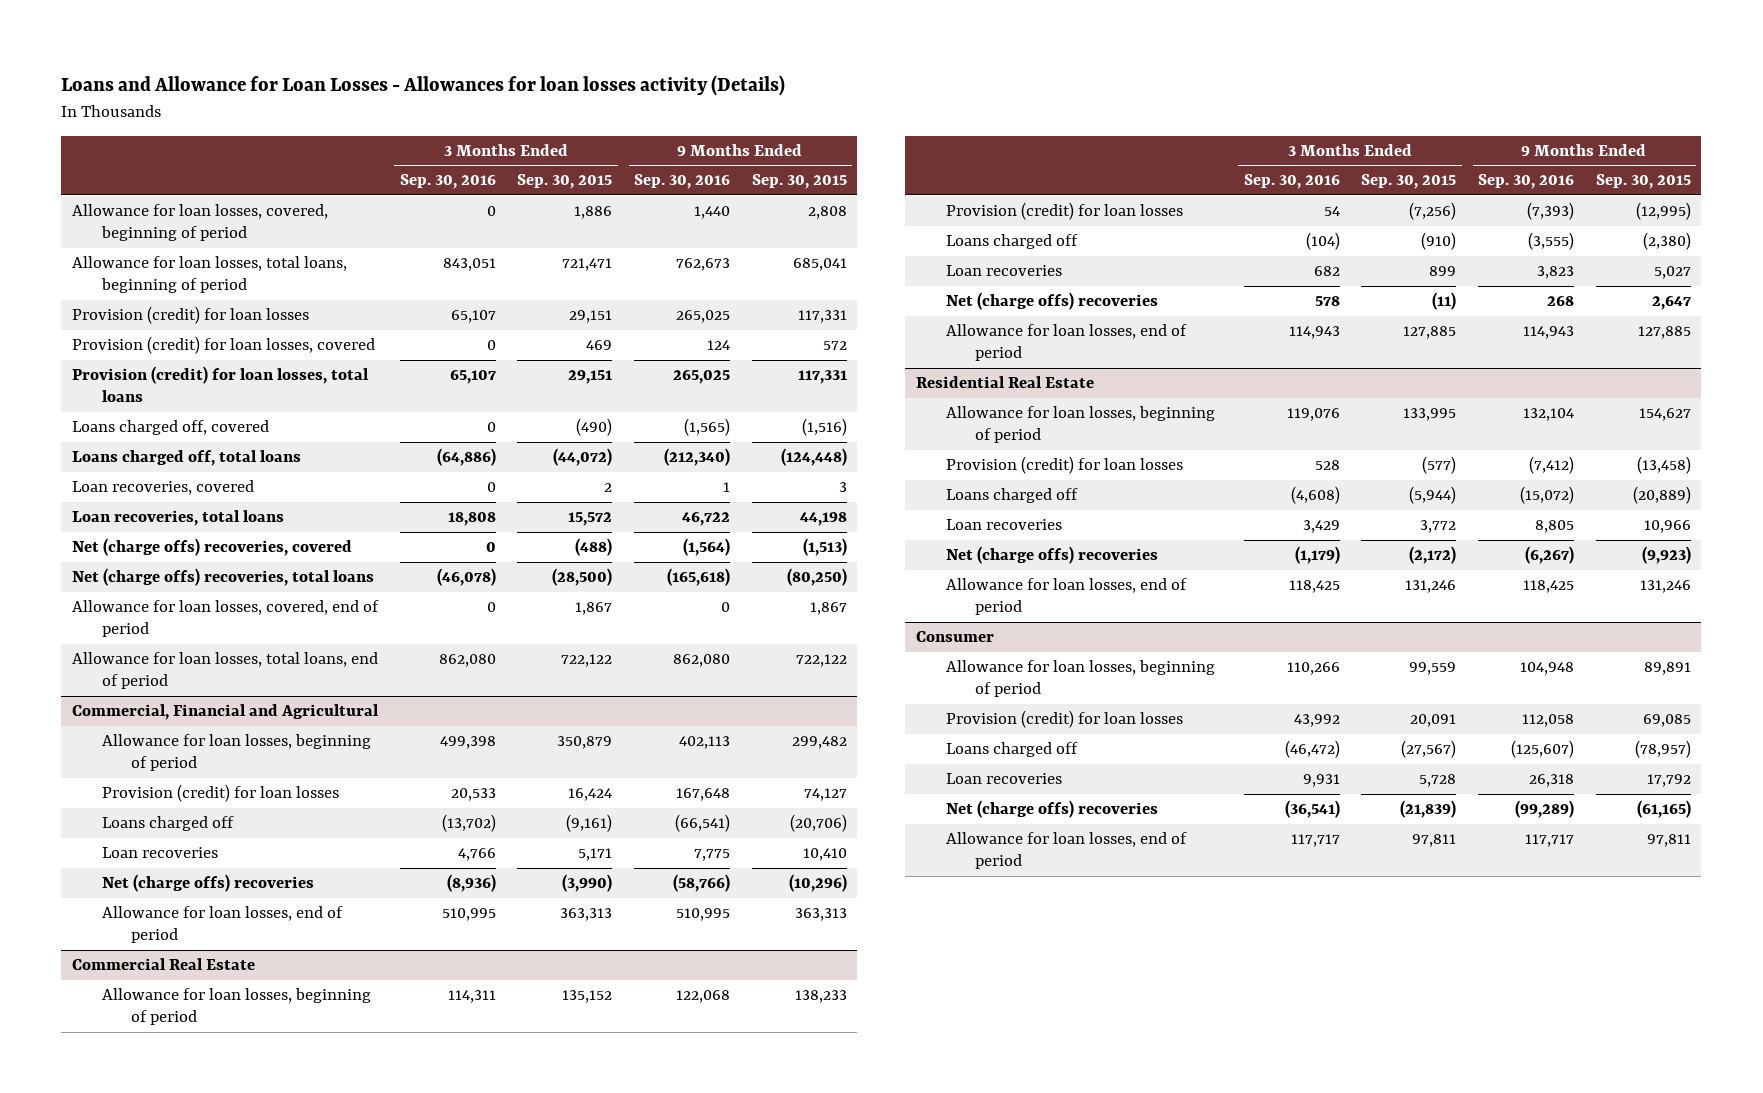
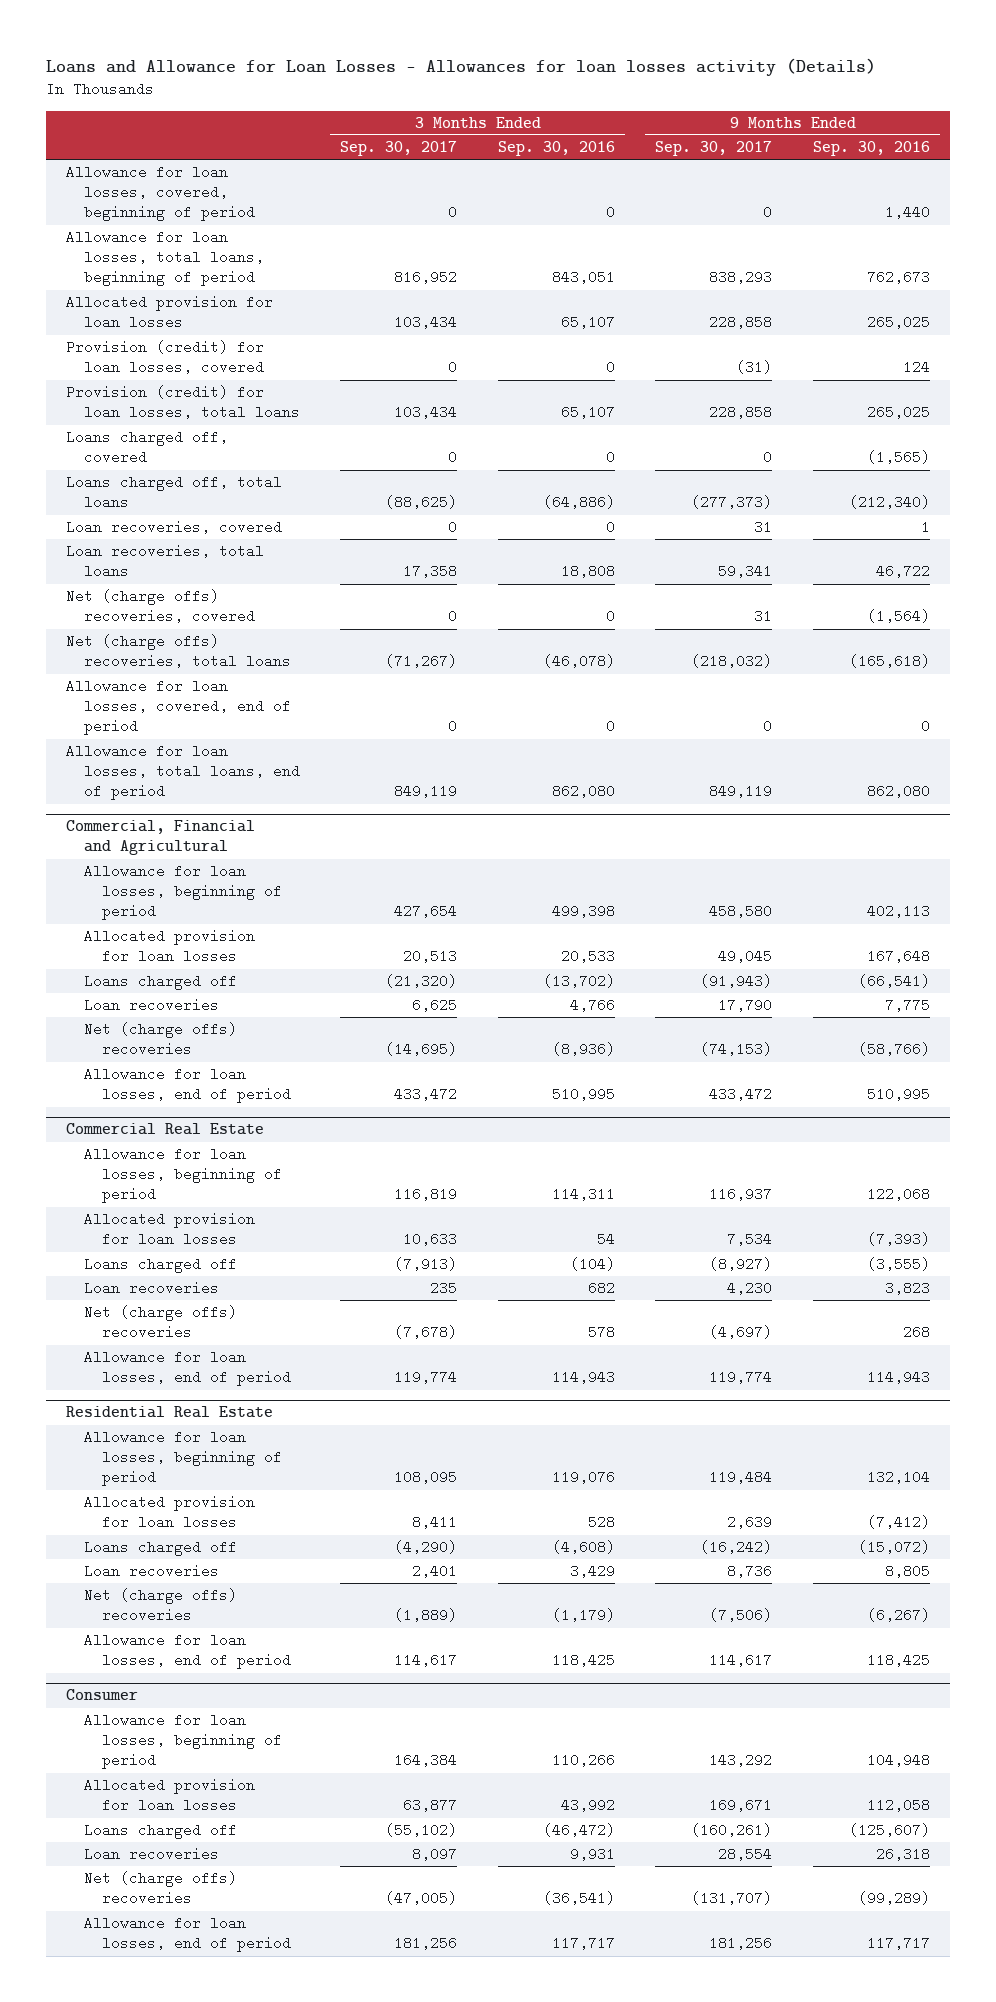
[517,174,613,190] Sep. 30, 2015 -> none
[751,174,847,190] Sep. 30, 2015 -> none
none -> [340,141,458,157] Sep. 30, 2017
none -> [655,141,773,157] Sep. 30, 2017
[72,306,310,325] Provision (credit) for loan losses -> [66,295,274,330] Allocated provision for loan losses
[101,784,339,803] Provision (credit) for loan losses -> [84,929,256,964] Allocated provision for loan losses
[945,202,1183,221] Provision (credit) for loan losses -> [84,1212,256,1247] Allocated provision for loan losses
[945,456,1183,475] Provision (credit) for loan losses -> [84,1495,256,1530] Allocated provision for loan losses
[945,710,1183,729] Provision (credit) for loan losses -> [84,1778,256,1813] Allocated provision for loan losses

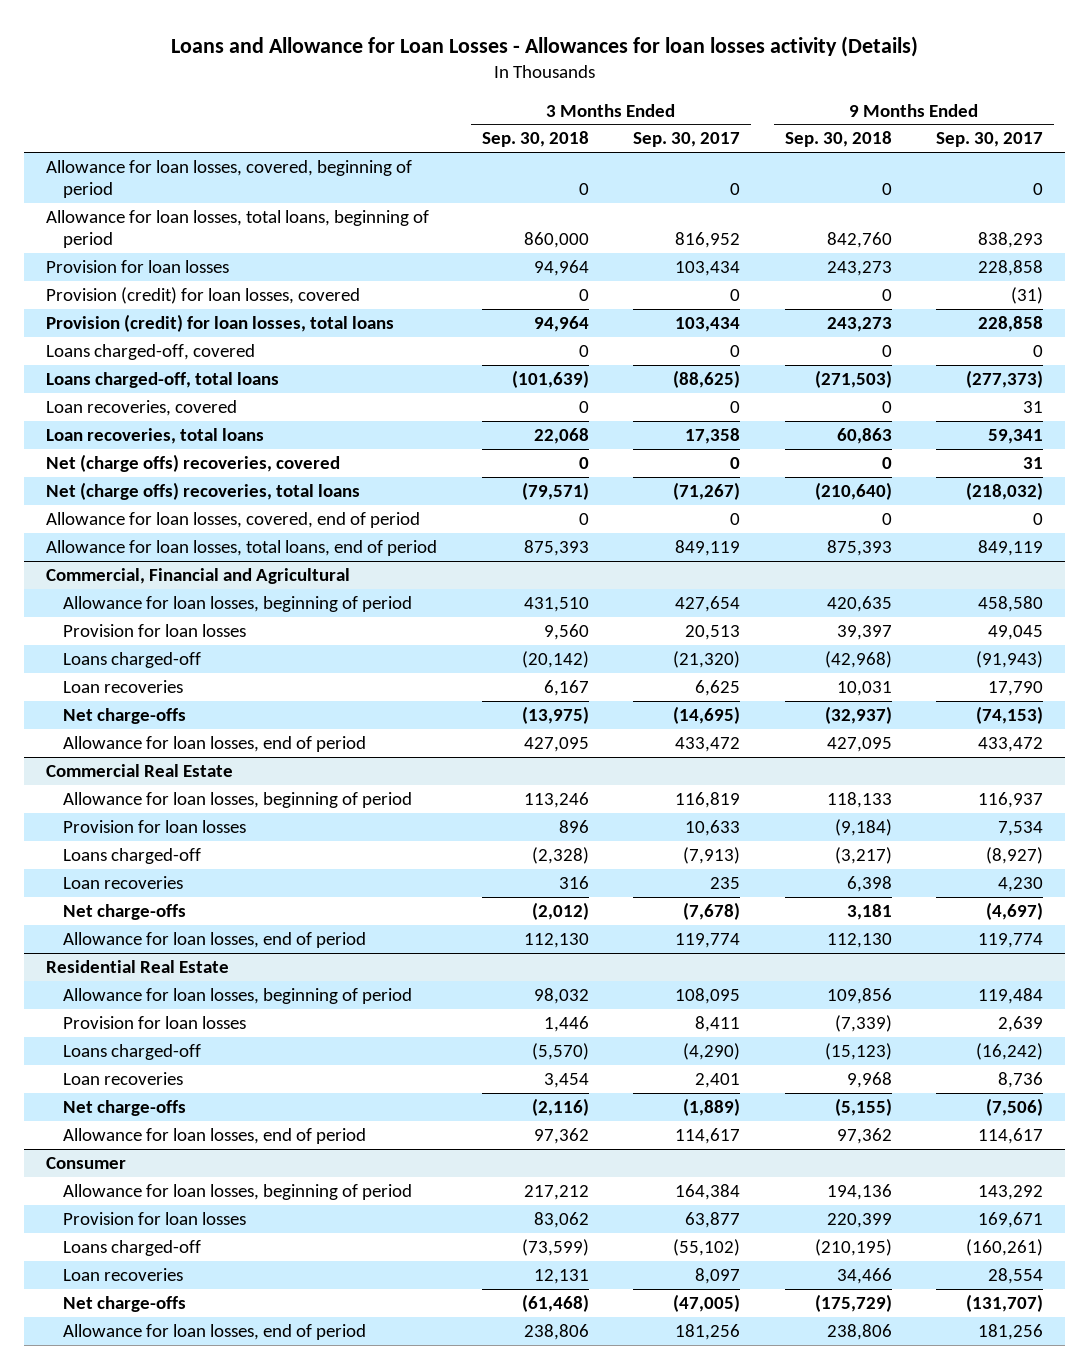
[497,141,615,157] Sep. 30, 2016 -> none
[812,141,930,157] Sep. 30, 2016 -> none
none -> [481,131,589,148] Sep. 30, 2018
none -> [784,131,892,148] Sep. 30, 2018
[66,295,274,330] Allocated provision for loan losses -> [46,259,230,273] Provision for loan losses
[66,430,229,465] Loans charged off, covered -> [46,343,256,360] Loans charged-off, covered
[66,475,283,510] Loans charged off, total loans -> [46,371,280,388] Loans charged-off, total loans
[84,929,256,964] Allocated provision for loan losses -> [62,623,246,637] Provision for loan losses
[84,974,238,991] Loans charged off -> [62,651,201,668] Loans charged-off
[84,1022,238,1057] Net (charge offs) recoveries -> [62,707,186,724] Net charge-offs
[84,1212,256,1247] Allocated provision for loan losses -> [62,819,246,833] Provision for loan losses
[84,1257,238,1274] Loans charged off -> [62,847,201,864] Loans charged-off
[84,1305,238,1340] Net (charge offs) recoveries -> [62,903,186,920] Net charge-offs
[84,1495,256,1530] Allocated provision for loan losses -> [62,1015,246,1029] Provision for loan losses
[84,1540,238,1557] Loans charged off -> [62,1043,201,1060] Loans charged-off
[84,1588,238,1623] Net (charge offs) recoveries -> [62,1099,186,1116] Net charge-offs
[84,1778,256,1813] Allocated provision for loan losses -> [62,1211,246,1225] Provision for loan losses
[84,1823,238,1840] Loans charged off -> [62,1239,201,1256] Loans charged-off
[84,1871,238,1906] Net (charge offs) recoveries -> [62,1295,186,1312] Net charge-offs

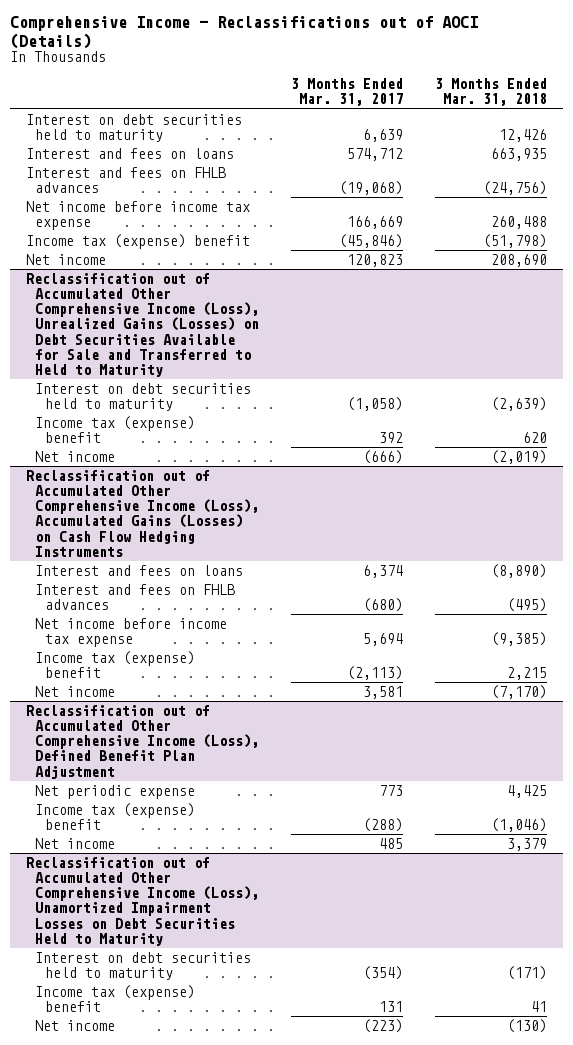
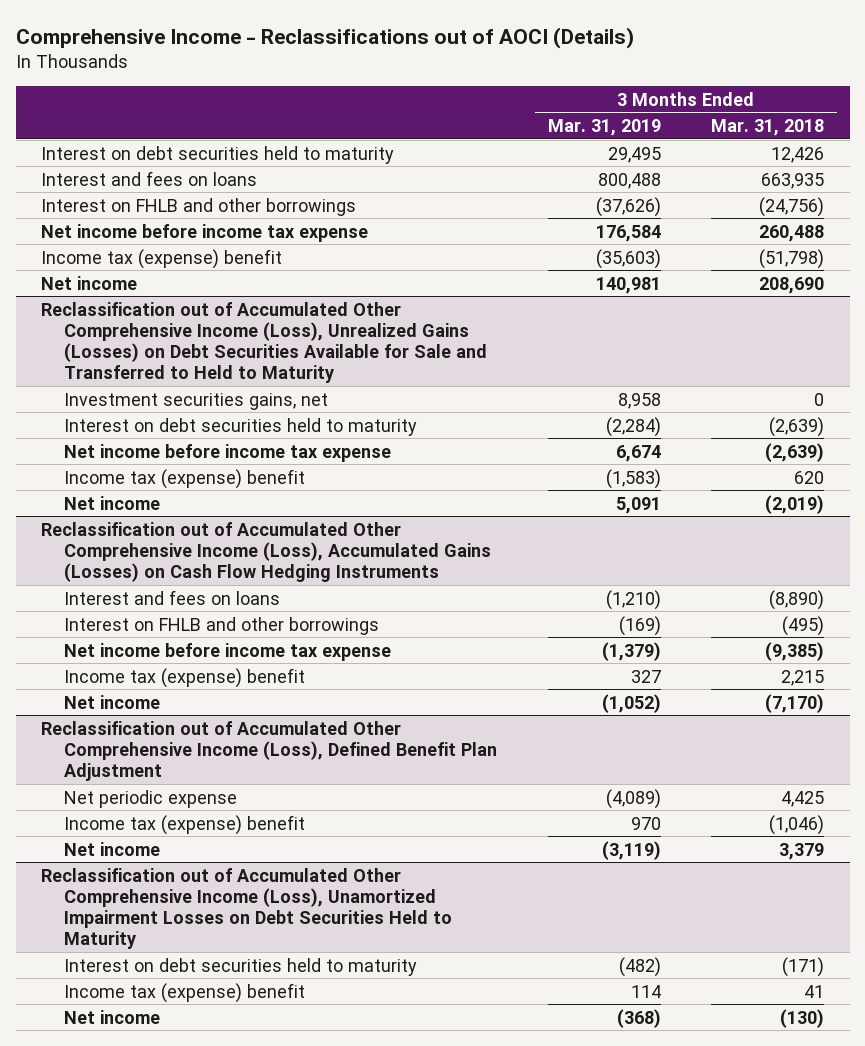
[291,78,404,107] 3 Months Ended Mar. 31, 2017 -> none
none -> [547,118,661,136] Mar. 31, 2019
[25,167,226,194] Interest and fees on FHLB advances -> [40,197,356,216] Interest on FHLB and other borrowings
none -> [64,392,329,410] Investment securities gains, net
none -> [64,443,392,462] Net income before income tax expense
[35,584,236,611] Interest and fees on FHLB advances -> [64,616,380,635] Interest on FHLB and other borrowings

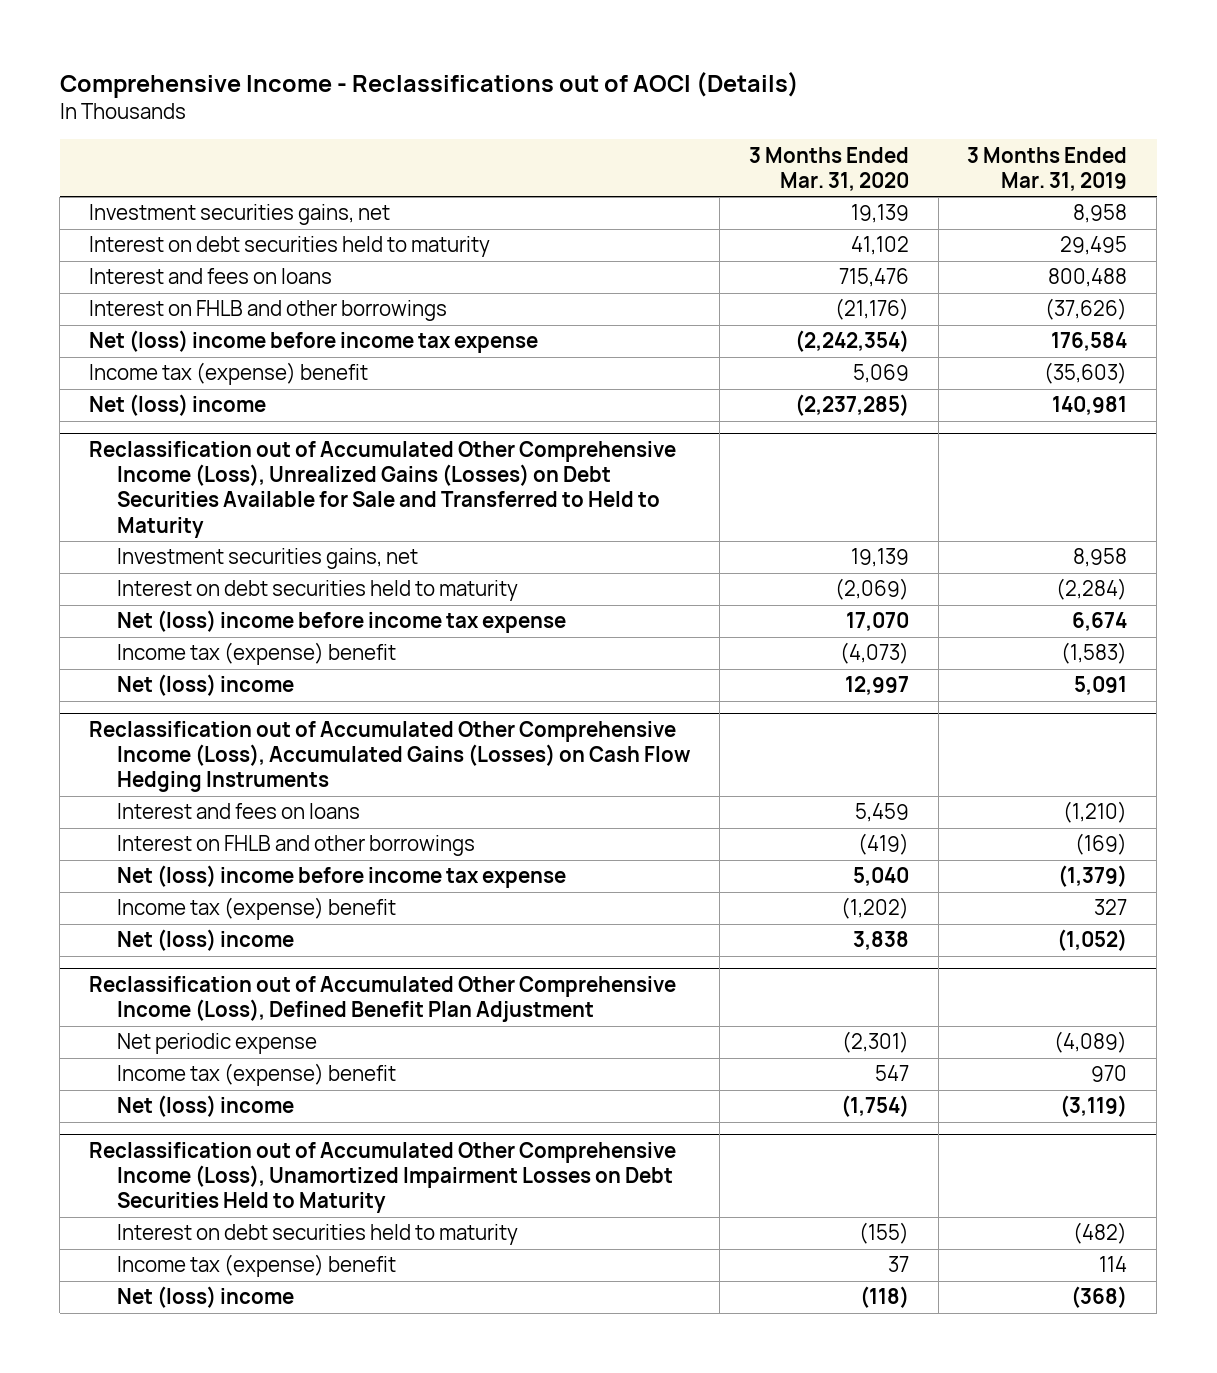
[711,118,825,136] Mar. 31, 2018 -> none
none -> [748,146,909,191] 3 Months Ended Mar. 31, 2020
none -> [89,204,391,226] Investment securities gains, net
[40,223,368,242] Net income before income tax expense -> [89,330,539,354] Net (loss) income before income tax expense
[40,275,137,290] Net income -> [89,394,267,417] Net (loss) income
[64,443,392,462] Net income before income tax expense -> [116,610,566,634] Net (loss) income before income tax expense
[64,495,161,510] Net income -> [116,674,294,697] Net (loss) income
[64,642,392,661] Net income before income tax expense -> [116,865,566,889] Net (loss) income before income tax expense
[64,694,161,709] Net income -> [116,929,294,952] Net (loss) income
[64,841,161,856] Net income -> [116,1095,294,1118] Net (loss) income
[64,1009,161,1024] Net income -> [116,1286,294,1309] Net (loss) income

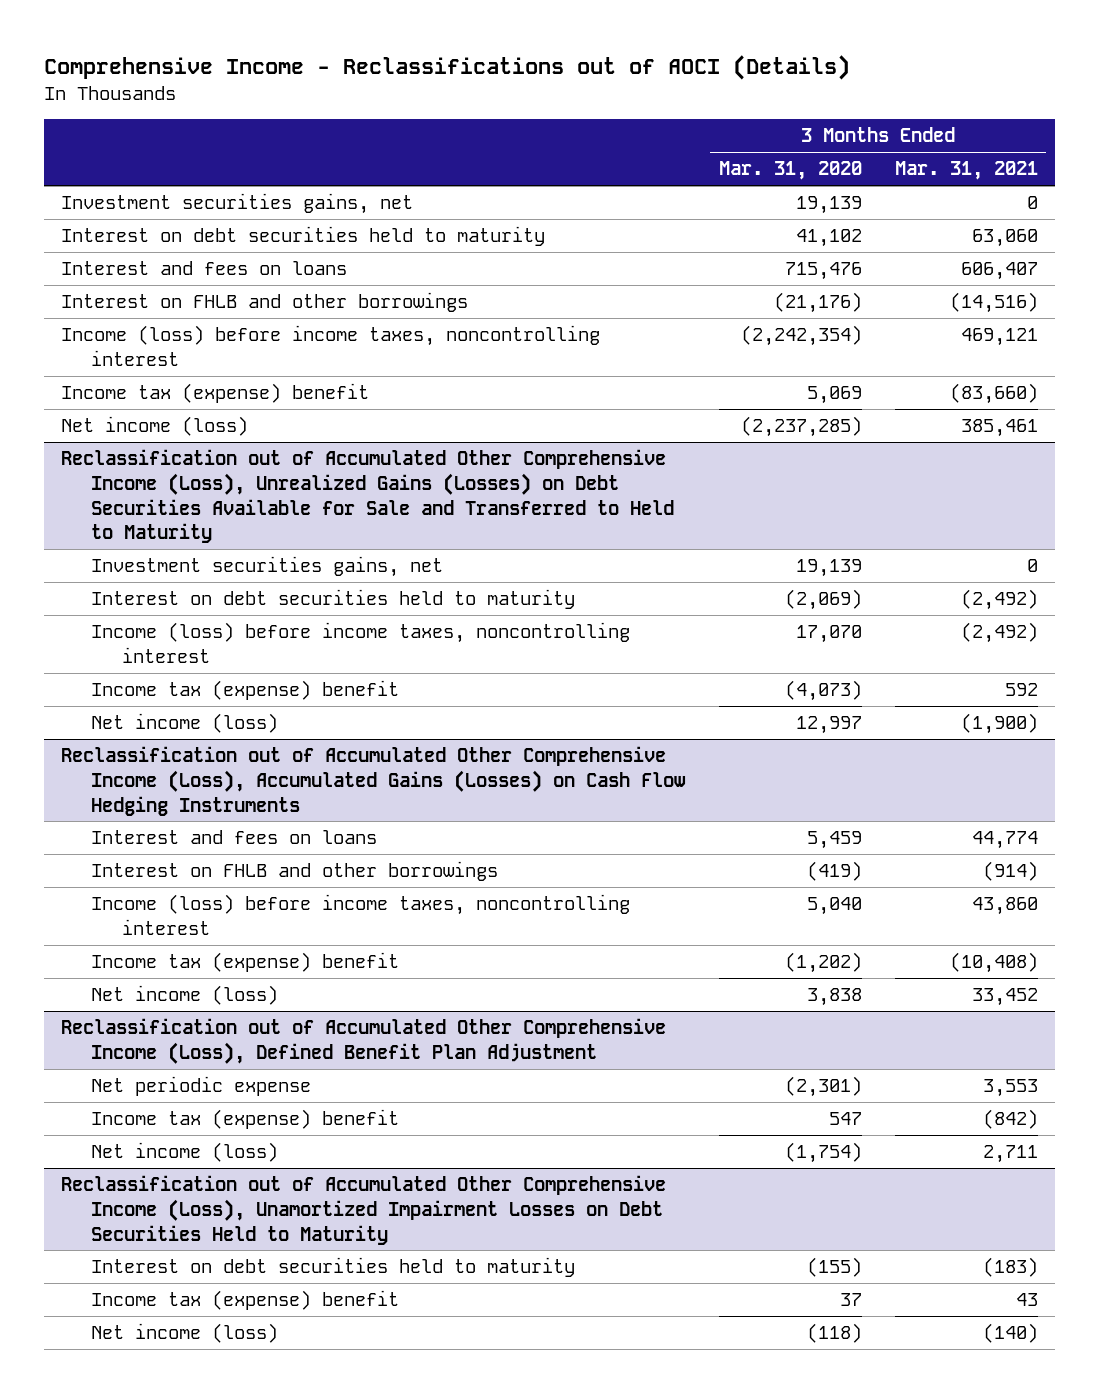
[967,146,1128,191] 3 Months Ended Mar. 31, 2019 -> none
none -> [894,161,1038,181] Mar. 31, 2021
[89,330,539,354] Net (loss) income before income tax expense -> [60,325,600,366] Income (loss) before income taxes, noncontrolling interest
[89,394,267,417] Net (loss) income -> [60,416,248,437] Net income (loss)
[116,610,566,634] Net (loss) income before income tax expense -> [91,622,631,663] Income (loss) before income taxes, noncontrolling interest
[116,674,294,697] Net (loss) income -> [91,713,279,734] Net income (loss)
[116,865,566,889] Net (loss) income before income tax expense -> [91,894,631,935] Income (loss) before income taxes, noncontrolling interest
[116,929,294,952] Net (loss) income -> [91,985,279,1006] Net income (loss)
[116,1095,294,1118] Net (loss) income -> [91,1142,279,1163] Net income (loss)
[116,1286,294,1309] Net (loss) income -> [91,1323,279,1344] Net income (loss)

